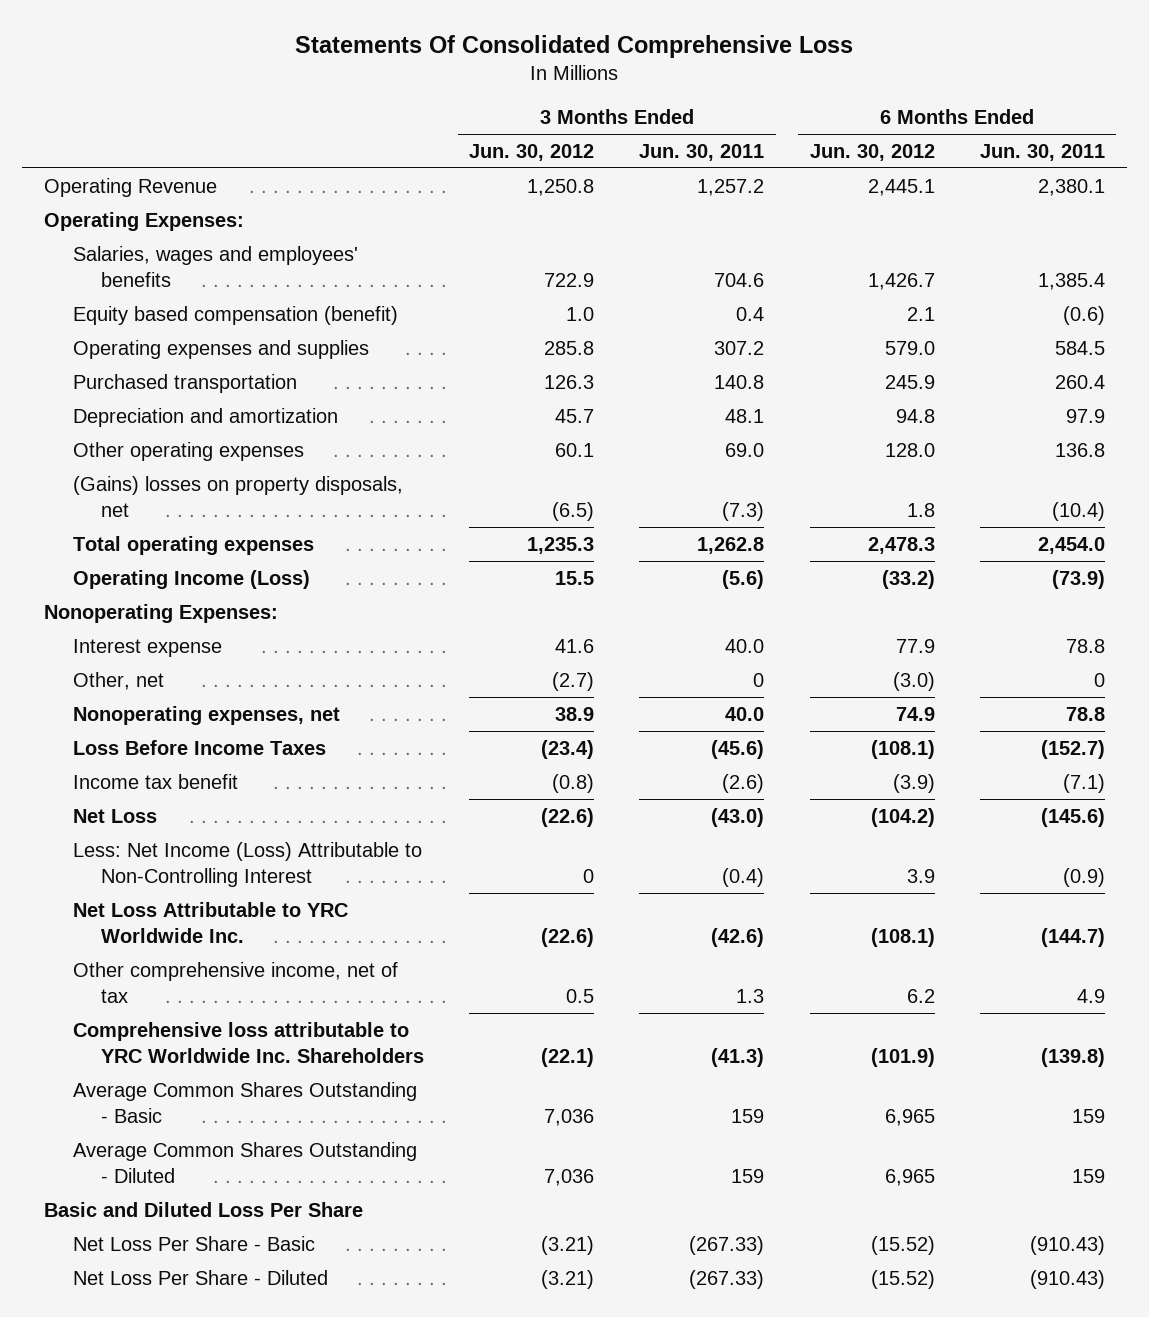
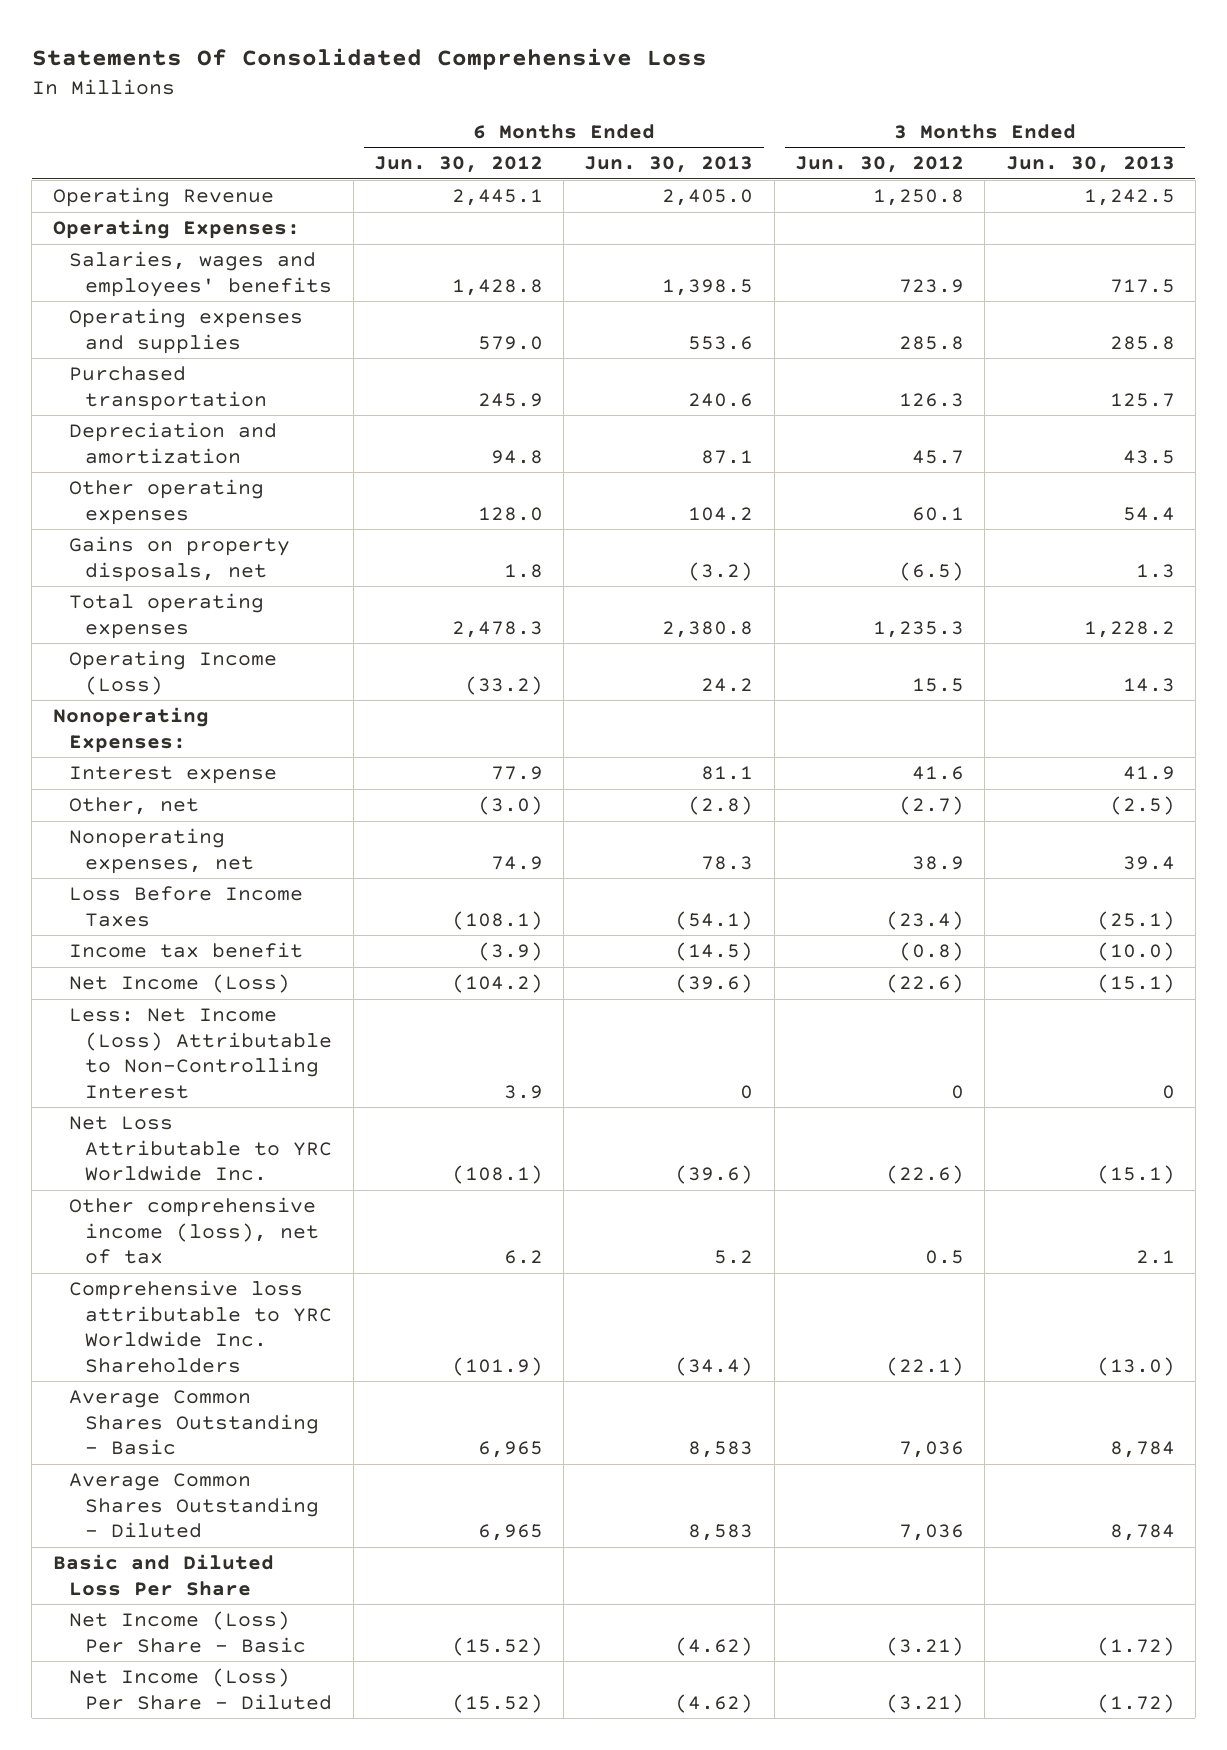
[639,144,765,162] Jun. 30, 2011 -> none
[979,144,1105,162] Jun. 30, 2011 -> none
none -> [584,156,754,174] Jun. 30, 2013
none -> [1005,156,1175,174] Jun. 30, 2013
[72,305,398,325] Equity based compensation (benefit) -> none
[544,273,595,288] 722.9 -> [899,278,965,293] 723.9
[867,273,935,291] 1,426.7 -> [451,278,543,296] 1,428.8
[72,475,403,518] (Gains) losses on property disposals, net -> [69,536,291,582] Gains on property disposals, net
[72,808,157,823] Net Loss -> [69,974,291,994] Net Income (Loss)
[72,961,398,1004] Other comprehensive income, net of tax -> [69,1197,320,1265] Other comprehensive income (loss), net of tax
[72,1235,315,1251] Net Loss Per Share - Basic -> [69,1611,307,1653] Net Income (Loss) Per Share - Basic
[72,1269,328,1285] Net Loss Per Share - Diluted -> [69,1668,333,1710] Net Income (Loss) Per Share - Diluted

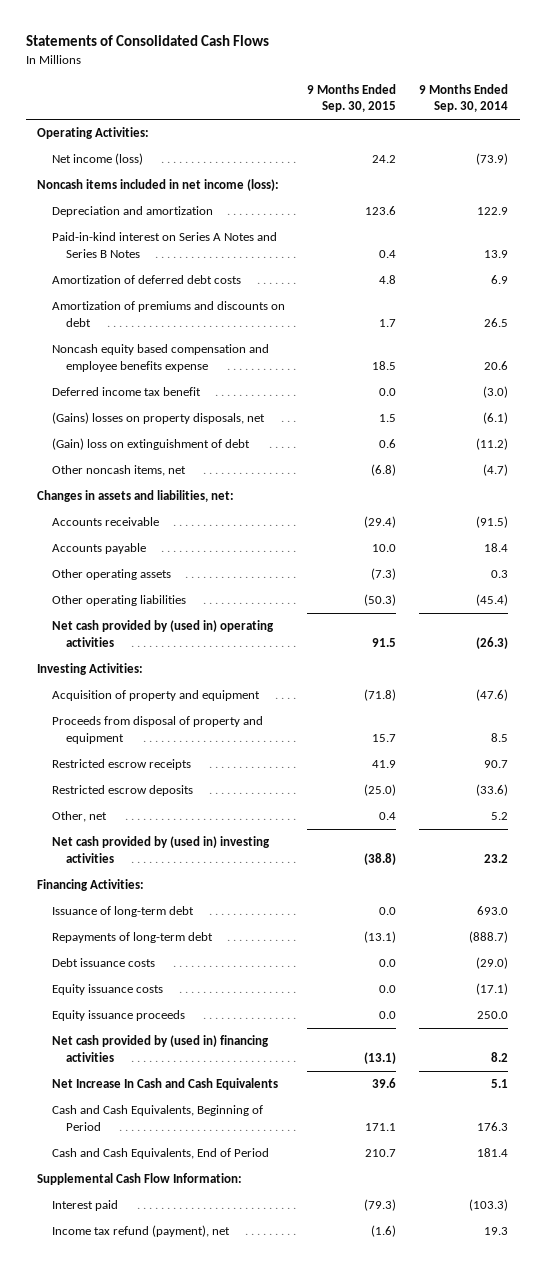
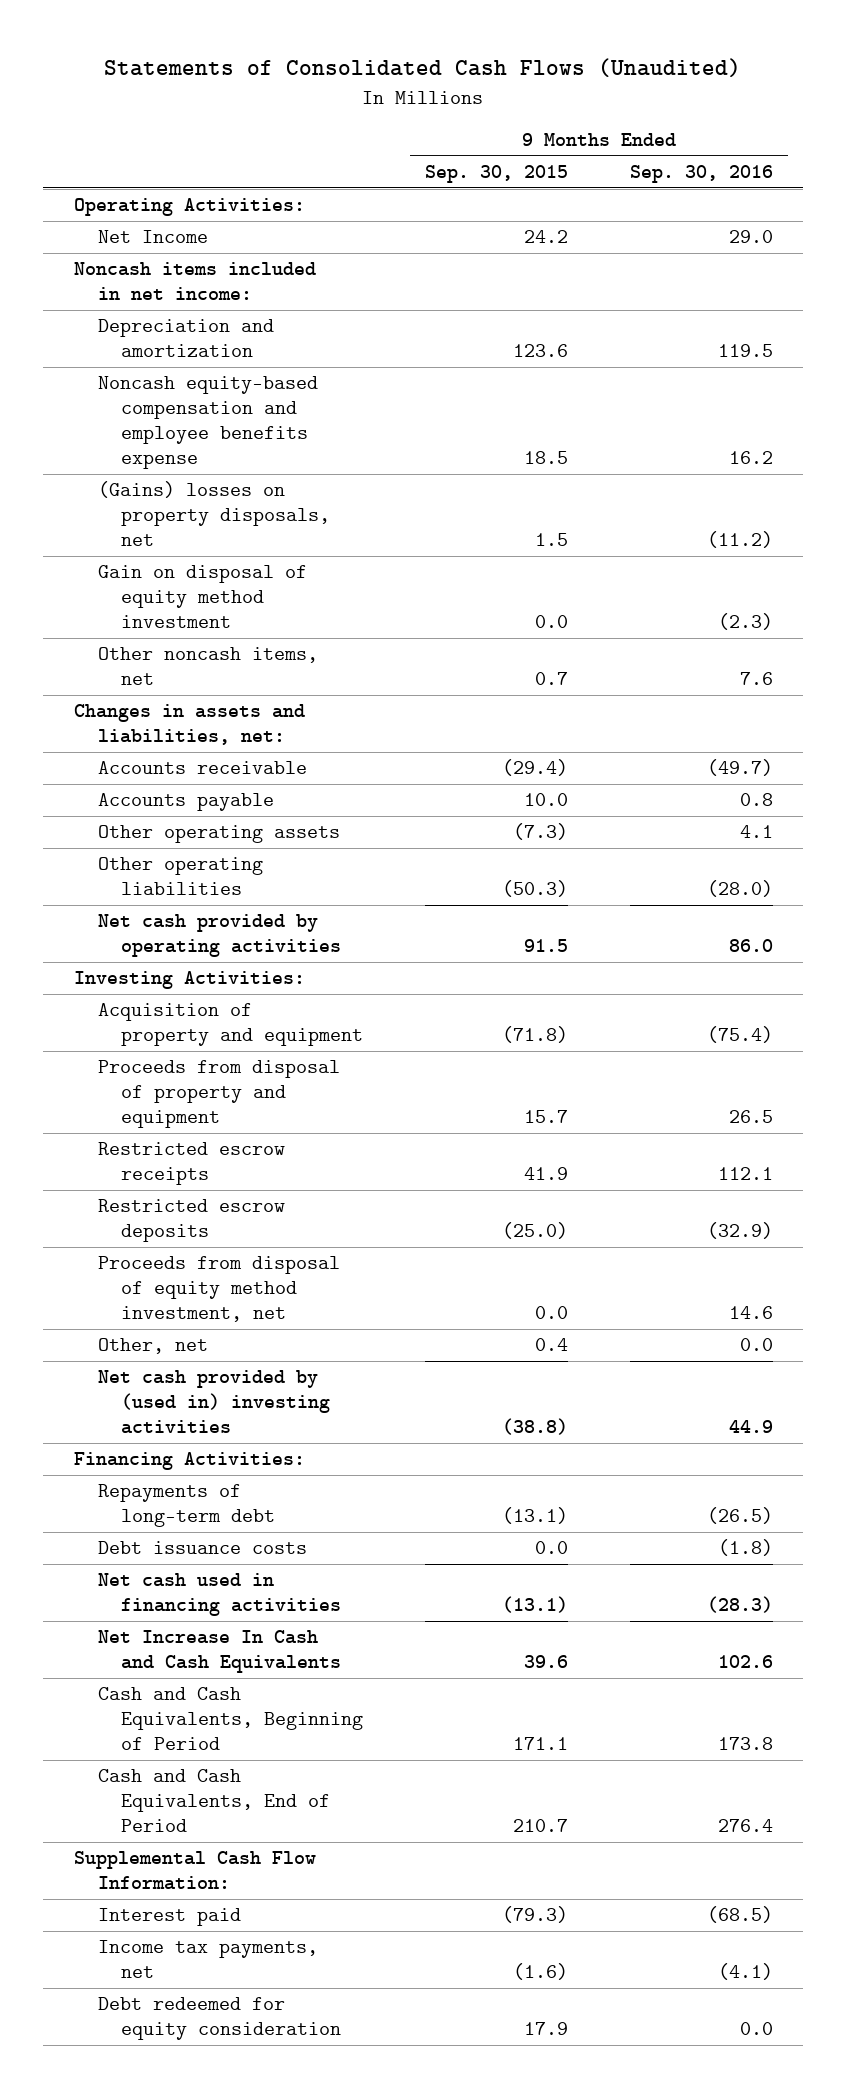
[25,34,269,46] Statements of Consolidated Cash Flows -> [104,58,742,78] Statements of Consolidated Cash Flows (Unaudited)
[419,84,509,113] 9 Months Ended Sep. 30, 2014 -> none
none -> [629,165,773,184] Sep. 30, 2016
[51,153,143,166] Net income (loss) -> [97,230,208,244] Net Income
[36,179,279,192] Noncash items included in net income (loss): -> [73,262,316,301] Noncash items included in net income:
[51,232,277,258] Paid-in-kind interest on Series A Notes and Series B Notes -> none
[51,275,241,285] Amortization of deferred debt costs -> none
[51,301,285,327] Amortization of premiums and discounts on debt -> none
[51,387,201,397] Deferred income tax benefit -> none
[51,344,269,372] Noncash equity based compensation and employee benefits expense -> [97,376,318,470] Noncash equity-based compensation and employee benefits expense
[51,438,250,451] (Gain) loss on extinguishment of debt -> none
none -> [97,565,307,629] Gain on disposal of equity method investment
[371,464,397,477] (6.8) -> [534,672,568,686] 0.7
[51,620,274,647] Net cash provided by (used in) operating activities -> [97,914,342,958] Net cash provided by operating activities
none -> [97,1256,340,1323] Proceeds from disposal of equity method investment, net
[51,906,194,918] Issuance of long-term debt -> none
[51,984,163,996] Equity issuance costs -> none
[51,1010,185,1022] Equity issuance proceeds -> none
[51,1035,269,1062] Net cash provided by (used in) financing activities -> [97,1573,342,1617] Net cash used in financing activities
[51,1225,230,1238] Income tax refund (payment), net -> [97,1940,318,1979] Income tax payments, net
none -> [97,1997,342,2041] Debt redeemed for equity consideration

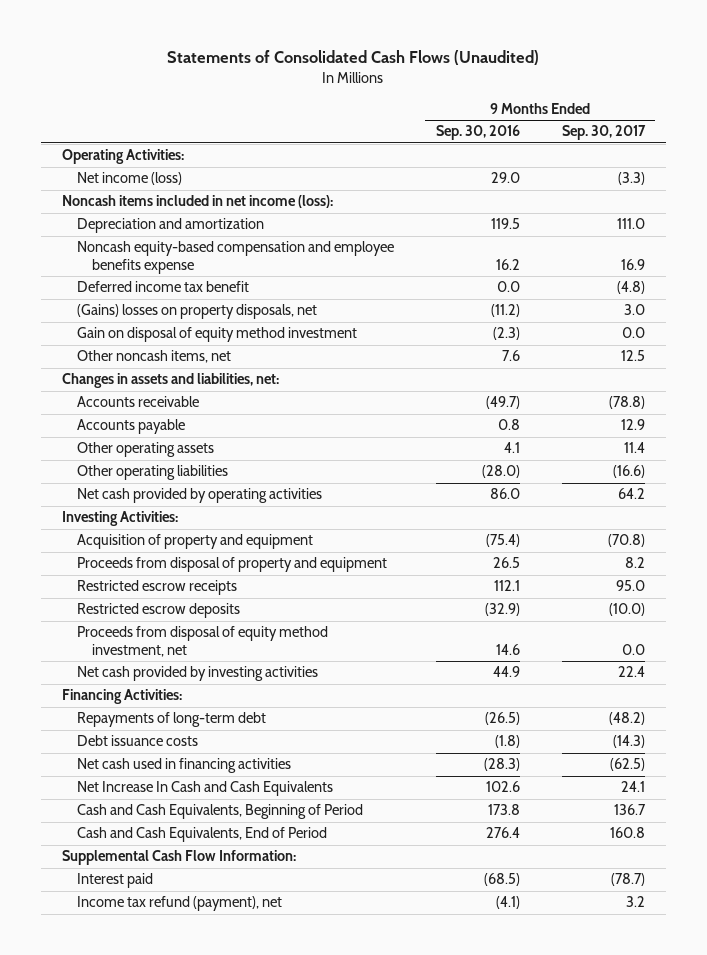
[424,165,568,184] Sep. 30, 2015 -> none
none -> [561,125,646,141] Sep. 30, 2017
[97,230,208,244] Net Income -> [76,172,182,186] Net income (loss)
[73,262,316,301] Noncash items included in net income: -> [61,195,333,209] Noncash items included in net income (loss):
none -> [76,281,249,293] Deferred income tax benefit
[97,1338,208,1355] Other, net -> none
[97,1370,331,1435] Net cash provided by (used in) investing activities -> [76,666,318,682] Net cash provided by investing activities
[97,1997,342,2041] Debt redeemed for equity consideration -> none
[97,1940,318,1979] Income tax payments, net -> [76,896,282,912] Income tax refund (payment), net

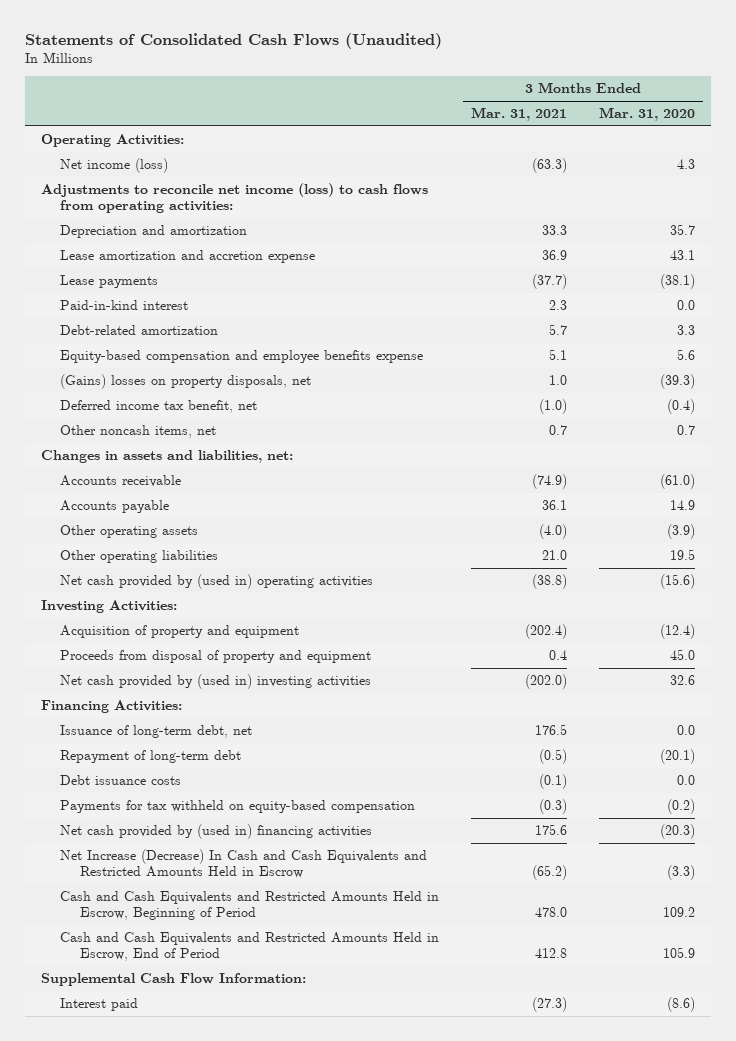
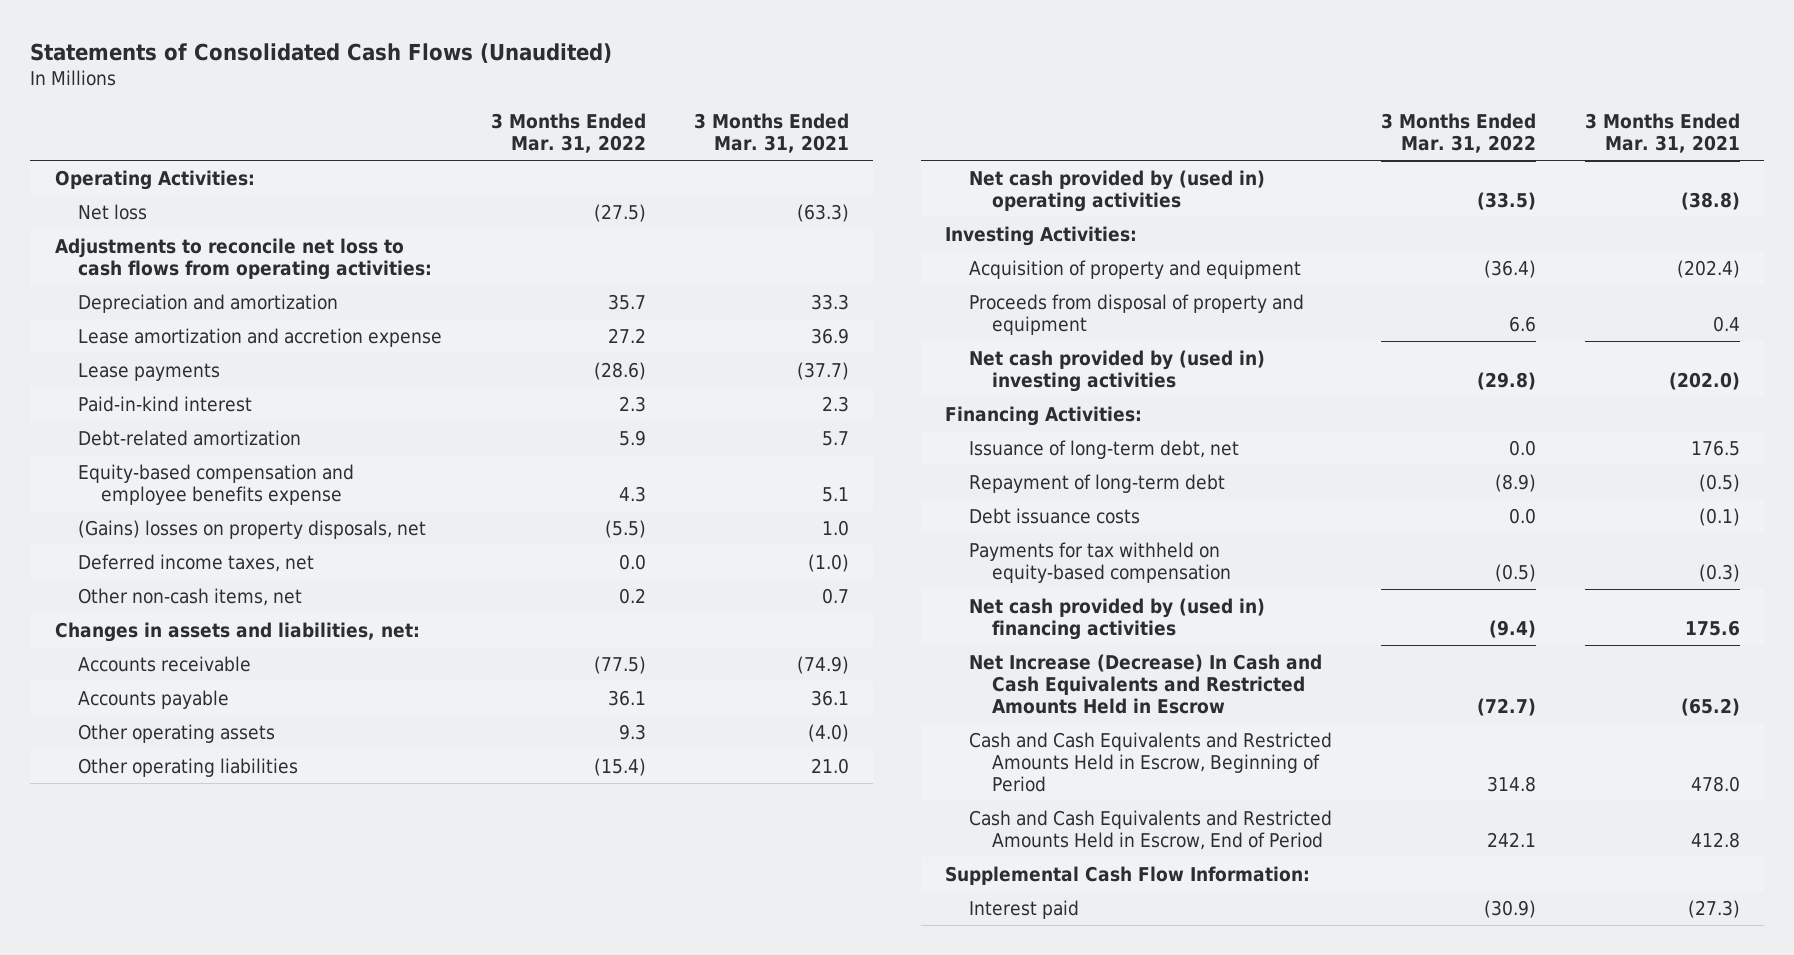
[599,106,696,121] Mar. 31, 2020 -> none
none -> [490,113,646,154] 3 Months Ended Mar. 31, 2022
[60,157,169,173] Net income (loss) -> [78,203,148,220] Net loss
[40,182,428,214] Adjustments to reconcile net income (loss) to cash flows from operating activities: -> [54,237,433,281] Adjustments to reconcile net loss to cash flows from operating activities:
[60,399,258,413] Deferred income tax benefit, net -> [78,553,315,572] Deferred income taxes, net
[60,424,217,438] Other noncash items, net -> [78,587,303,606] Other non-cash items, net

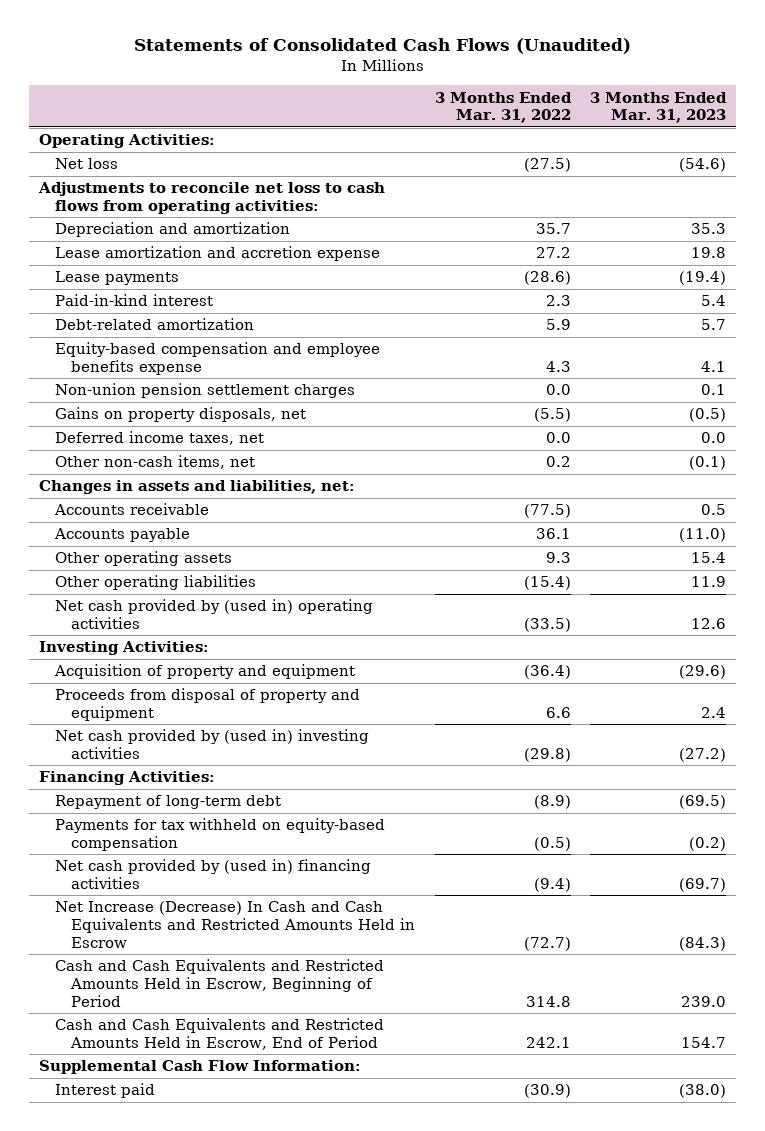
[694,113,850,154] 3 Months Ended Mar. 31, 2021 -> none
none -> [590,91,728,124] 3 Months Ended Mar. 31, 2023
none -> [54,383,355,399] Non-union pension settlement charges
[78,519,427,539] (Gains) losses on property disposals, net -> [54,407,306,423] Gains on property disposals, net
[968,439,1239,459] Issuance of long-term debt, net -> none
[968,507,1140,524] Debt issuance costs -> none

